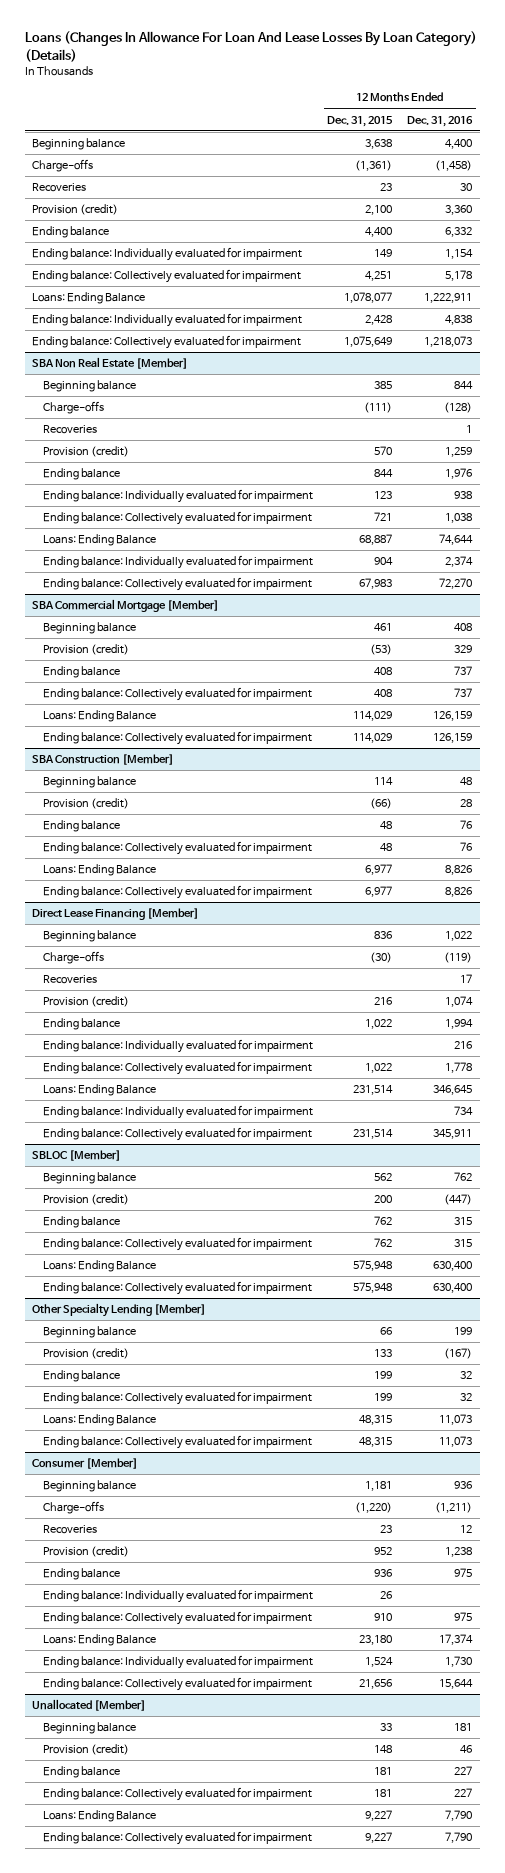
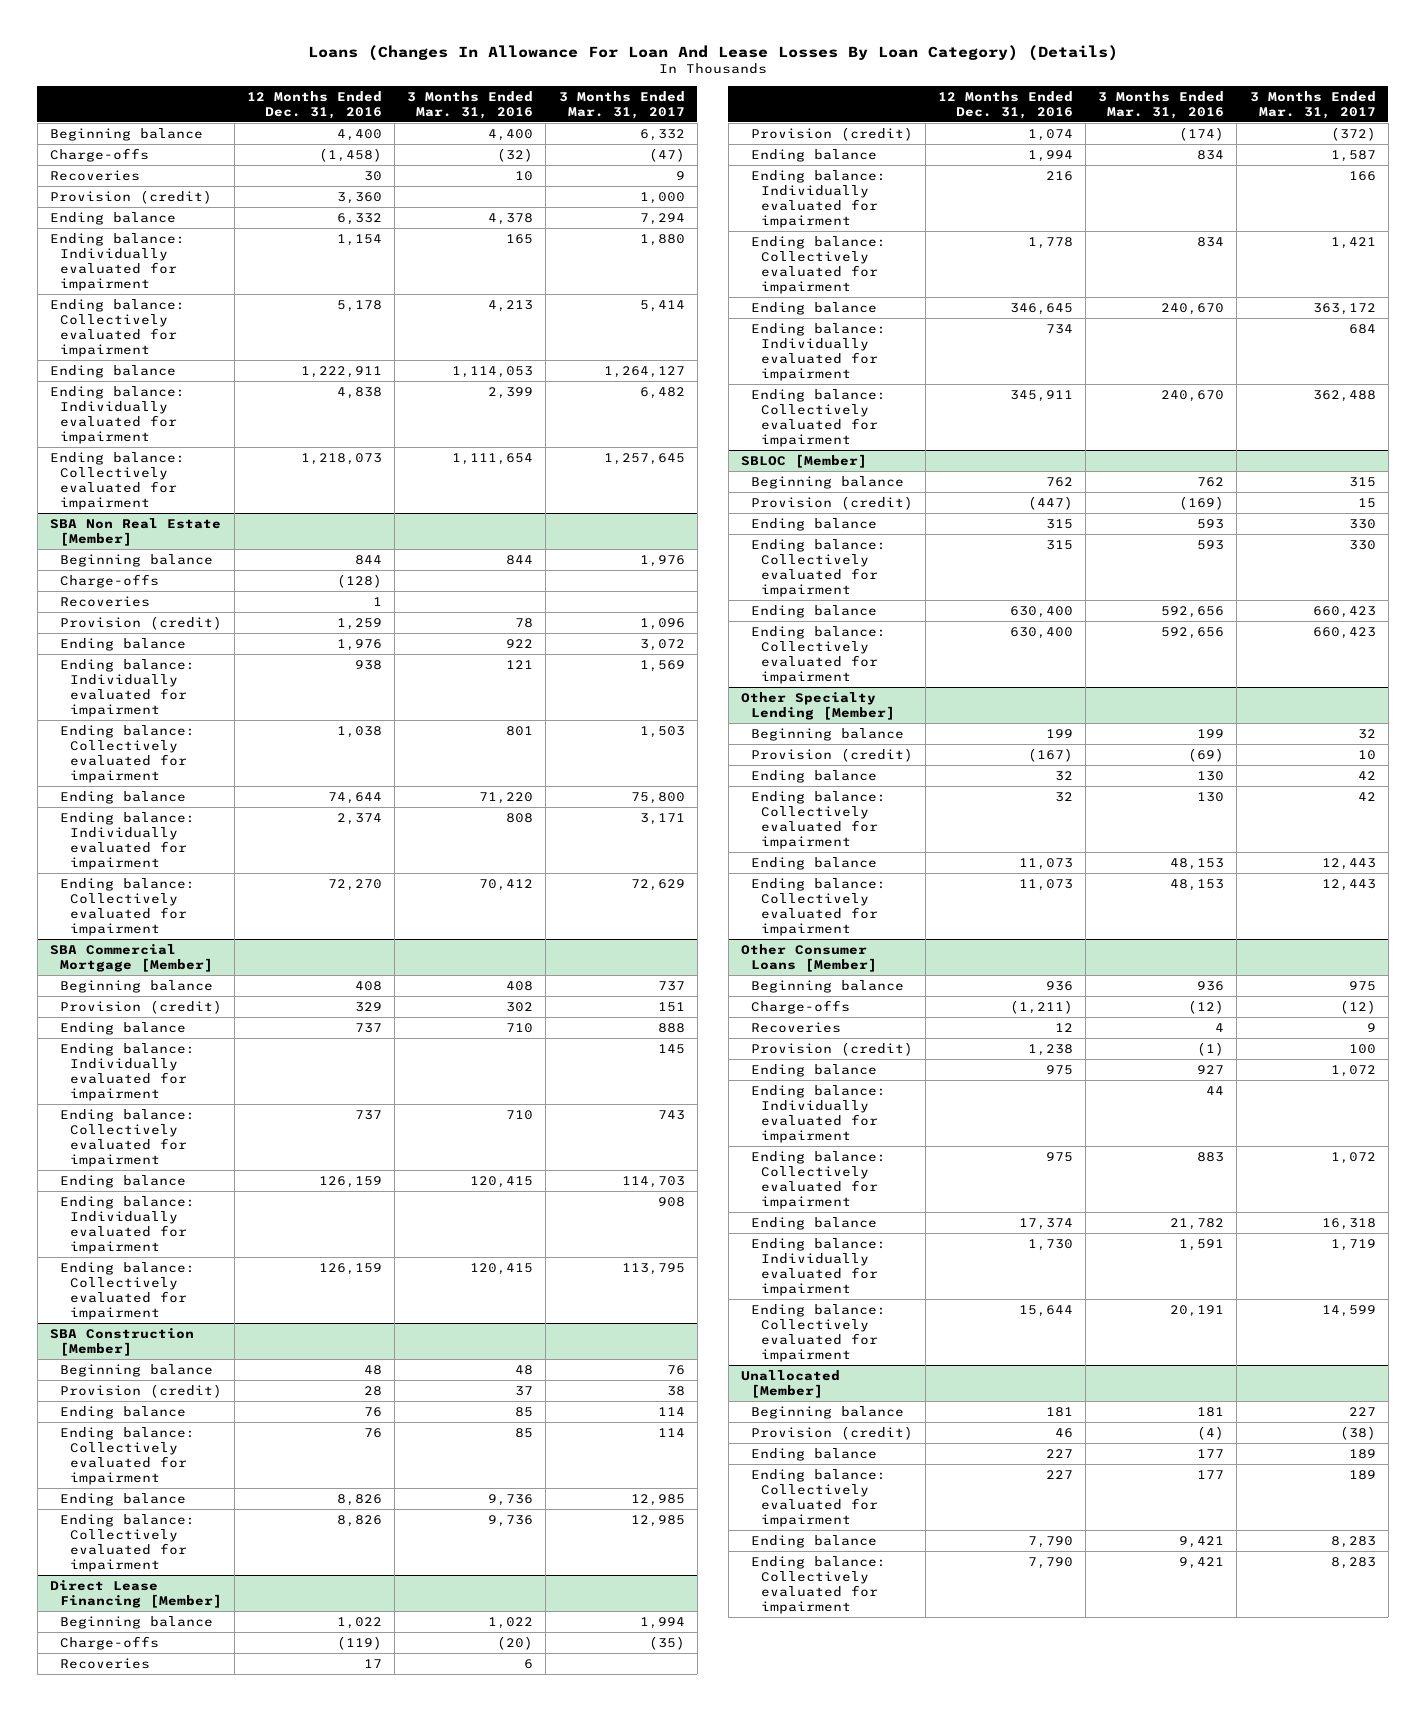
[327,115,394,127] Dec. 31, 2015 -> none
none -> [407,90,534,119] 3 Months Ended Mar. 31, 2016
none -> [558,90,685,119] 3 Months Ended Mar. 31, 2017
[32,292,146,305] Loans: Ending Balance -> [49,364,176,378] Ending balance
[42,534,156,547] Loans: Ending Balance -> [59,790,186,804] Ending balance
none -> [59,1042,195,1101] Ending balance: Individually evaluated for impairment
[42,710,156,723] Loans: Ending Balance -> [59,1174,186,1188] Ending balance
none -> [59,1195,195,1254] Ending balance: Individually evaluated for impairment
[42,864,156,877] Loans: Ending Balance -> [59,1492,186,1506] Ending balance
[42,1084,156,1097] Loans: Ending Balance -> [750,301,877,315] Ending balance
[42,1260,156,1273] Loans: Ending Balance -> [750,604,877,618] Ending balance
[42,1414,156,1427] Loans: Ending Balance -> [750,856,877,870] Ending balance
[32,1458,139,1470] Consumer [Member] -> [740,943,877,972] Other Consumer Loans [Member]
[42,1634,156,1647] Loans: Ending Balance -> [750,1216,877,1230] Ending balance
[42,1810,156,1823] Loans: Ending Balance -> [750,1534,877,1548] Ending balance

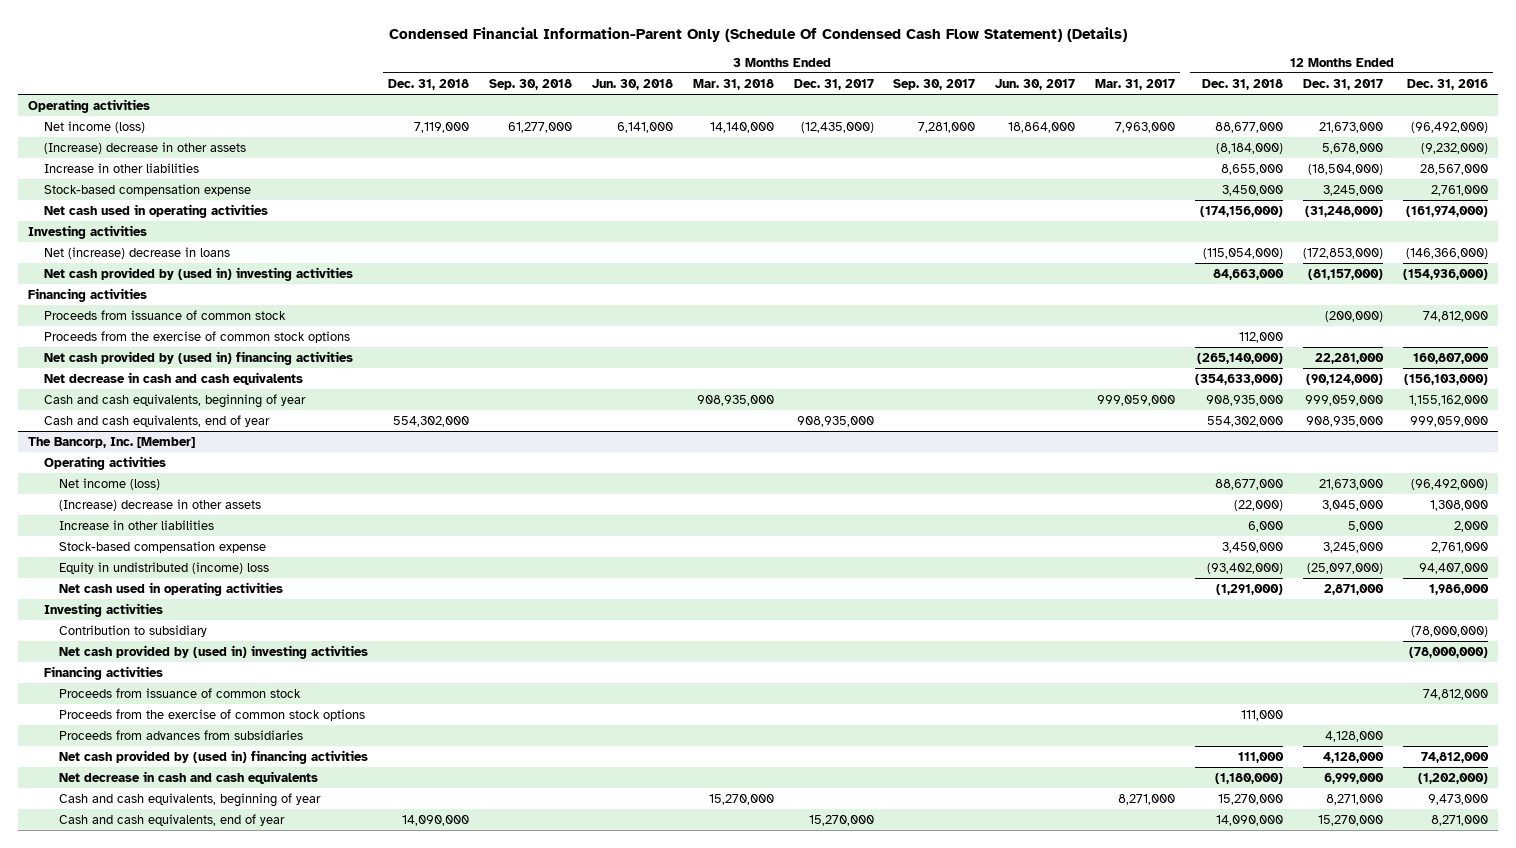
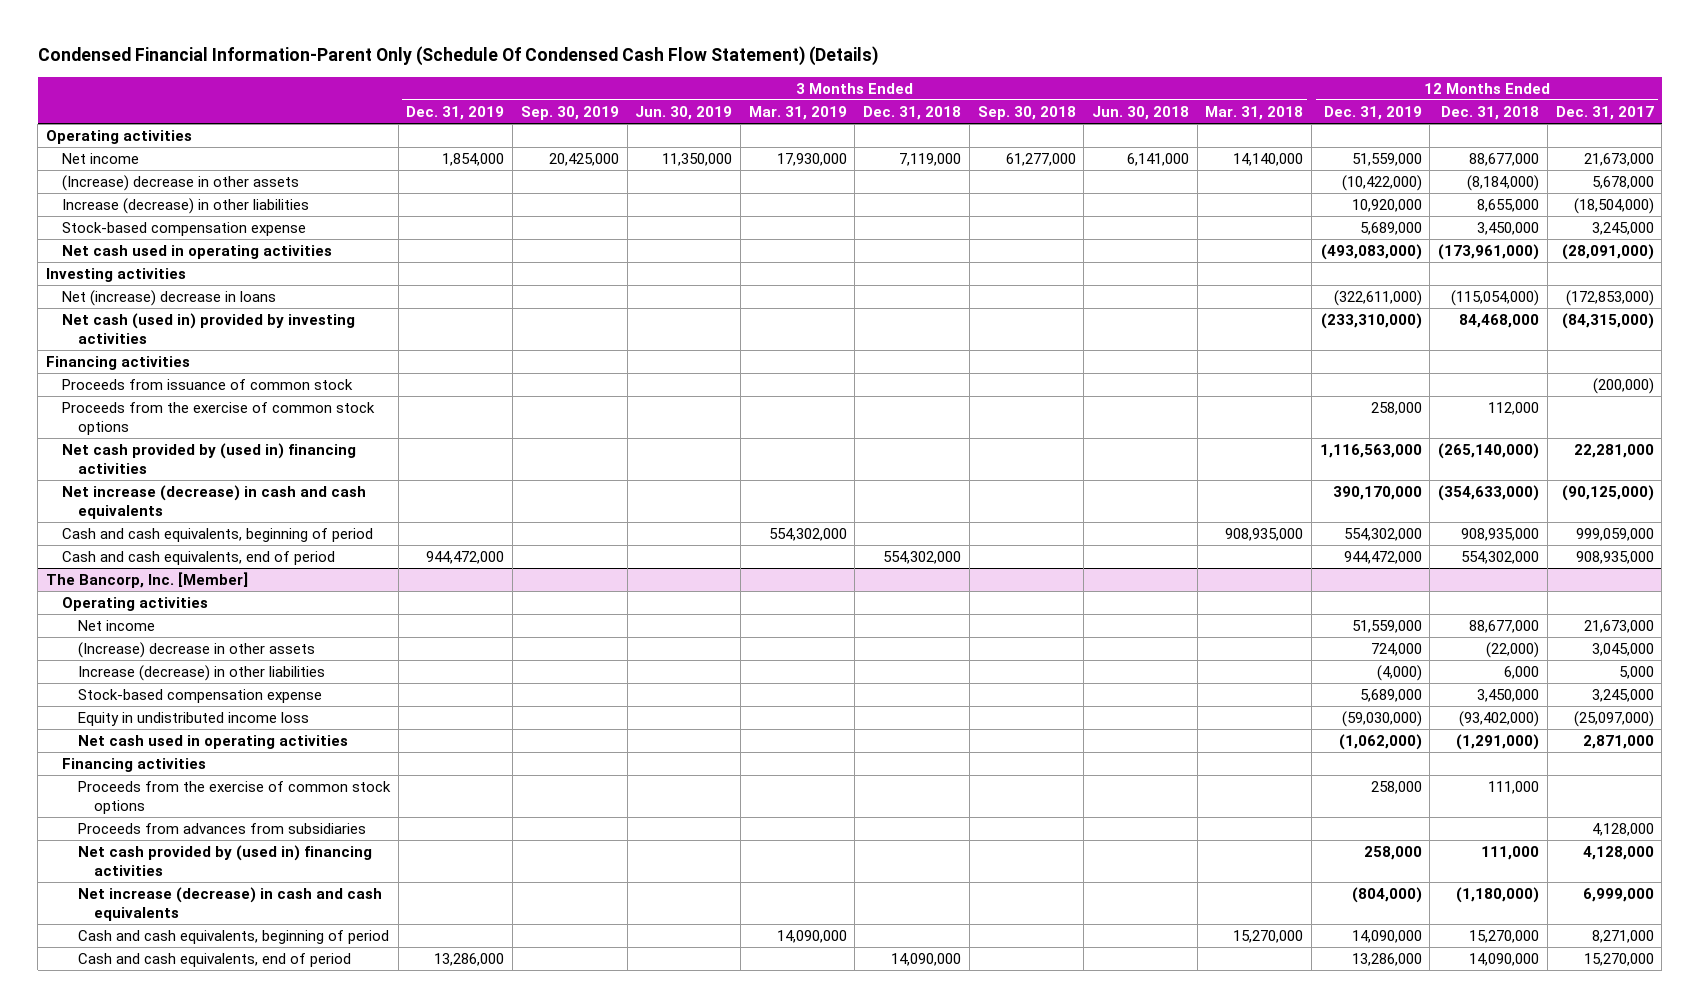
[793,78,874,90] Dec. 31, 2017 -> none
[893,78,976,90] Sep. 30, 2017 -> none
[995,78,1076,90] Jun. 30, 2017 -> none
[1095,78,1176,90] Mar. 31, 2017 -> none
[1406,78,1488,90] Dec. 31, 2016 -> none
none -> [406,105,505,120] Dec. 31, 2019
none -> [520,105,619,120] Sep. 30, 2019
none -> [635,105,733,120] Jun. 30, 2019
none -> [748,105,847,120] Mar. 31, 2019
none -> [1323,105,1422,120] Dec. 31, 2019
[43,121,145,134] Net income (loss) -> [62,153,140,165] Net income
[43,163,199,174] Increase in other liabilities -> [62,198,310,215] Increase (decrease) in other liabilities
[1200,206,1284,218] (174,156,000) -> [1438,244,1540,261] (173,961,000)
[1305,206,1384,218] (31,248,000) -> [1561,244,1654,261] (28,091,000)
[43,267,353,282] Net cash provided by (used in) investing activities -> [62,313,356,344] Net cash (used in) provided by investing activities
[1213,269,1285,281] 84,663,000 -> [1459,314,1540,329] 84,468,000
[1308,269,1384,281] (81,157,000) -> [1561,313,1654,330] (84,315,000)
[43,372,303,386] Net decrease in cash and cash equivalents -> [62,485,367,519] Net increase (decrease) in cash and cash equivalents
[1306,374,1384,386] (90,124,000) -> [1561,485,1654,502] (90,125,000)
[43,394,306,409] Cash and cash equivalents, beginning of year -> [62,528,374,543] Cash and cash equivalents, beginning of period
[43,415,270,428] Cash and cash equivalents, end of year -> [62,551,336,566] Cash and cash equivalents, end of period
[58,478,160,491] Net income (loss) -> [78,620,156,632] Net income
[58,520,214,531] Increase in other liabilities -> [78,665,326,682] Increase (decrease) in other liabilities
[58,562,269,575] Equity in undistributed (income) loss -> [78,712,310,727] Equity in undistributed income loss
[43,603,163,618] Investing activities -> none
[58,625,207,638] Contribution to subsidiary -> none
[58,645,368,660] Net cash provided by (used in) investing activities -> none
[58,688,301,699] Proceeds from issuance of common stock -> none
[58,771,318,785] Net decrease in cash and cash equivalents -> [78,887,383,921] Net increase (decrease) in cash and cash equivalents
[58,793,321,808] Cash and cash equivalents, beginning of year -> [78,930,390,945] Cash and cash equivalents, beginning of period
[58,814,285,827] Cash and cash equivalents, end of year -> [78,953,352,968] Cash and cash equivalents, end of period

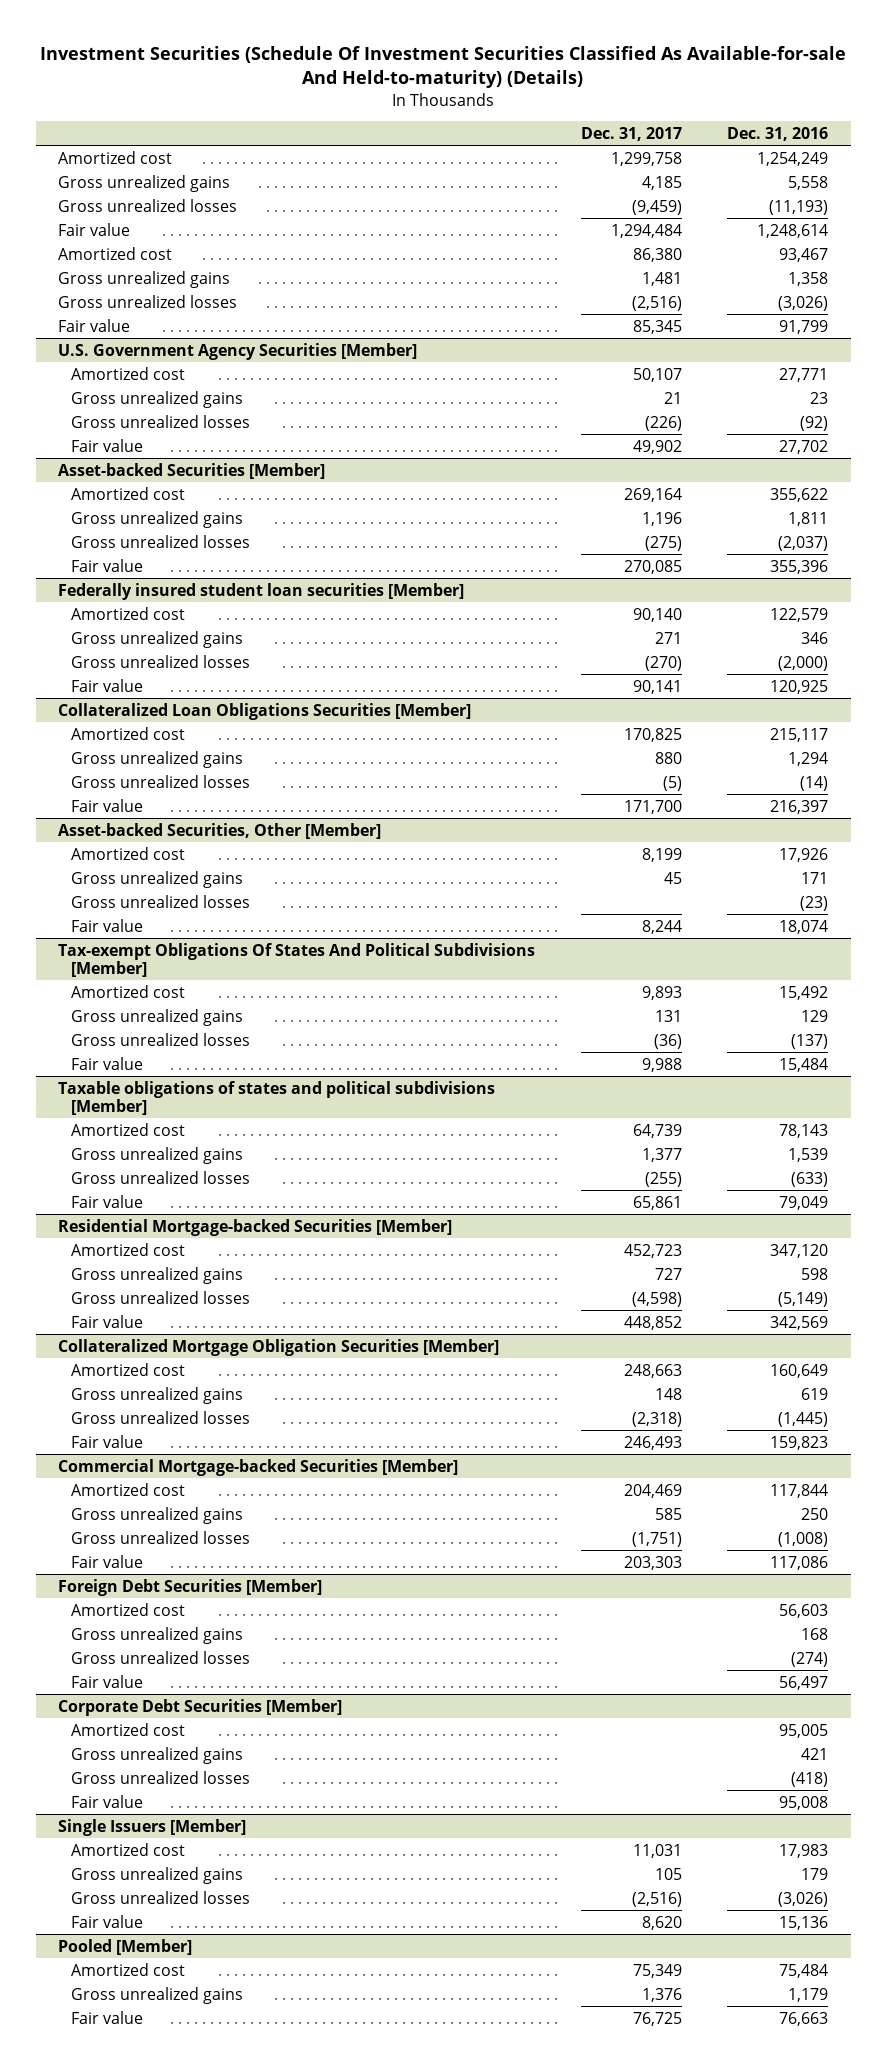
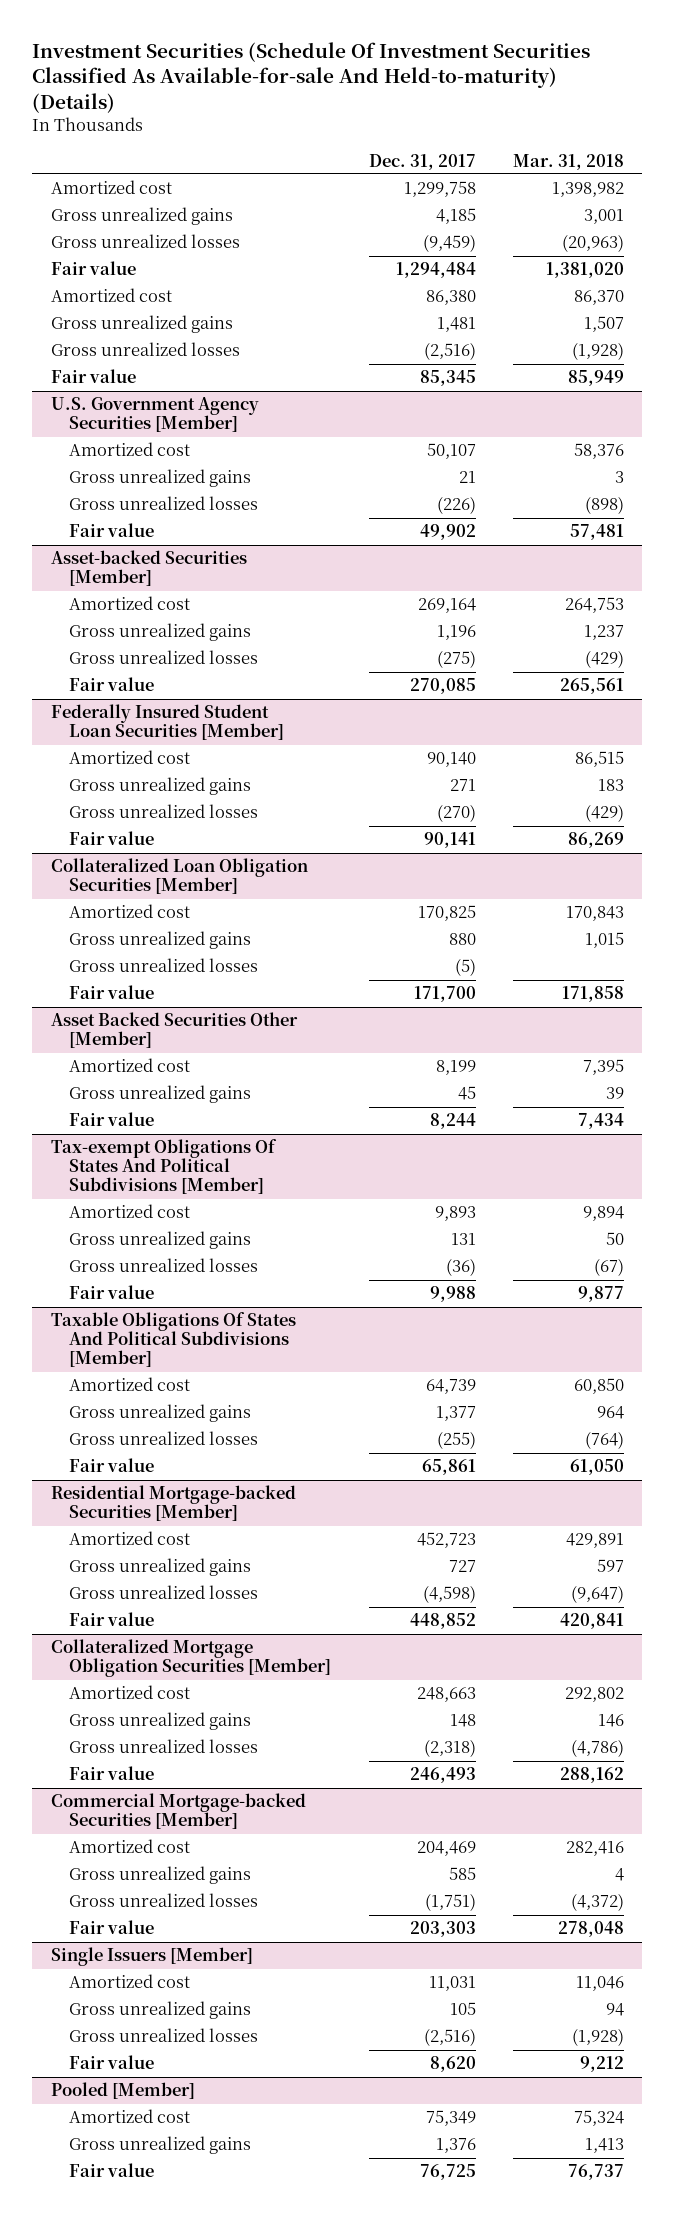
[727,126,829,141] Dec. 31, 2016 -> none
none -> [512,153,624,170] Mar. 31, 2018
[58,582,465,600] Federally insured student loan securities [Member] -> [50,704,285,741] Federally Insured Student Loan Securities [Member]
[58,702,472,720] Collateralized Loan Obligations Securities [Member] -> [50,858,308,895] Collateralized Loan Obligation Securities [Member]
[58,822,382,839] Asset-backed Securities, Other [Member] -> [50,1012,298,1049] Asset Backed Securities Other [Member]
[70,894,250,908] Gross unrealized losses -> none
[58,1080,496,1115] Taxable obligations of states and political subdivisions [Member] -> [50,1312,296,1368] Taxable Obligations Of States And Political Subdivisions [Member]
[58,1578,323,1596] Foreign Debt Securities [Member] -> none
[70,1602,185,1616] Amortized cost -> none
[70,1626,243,1644] Gross unrealized gains -> none
[70,1650,250,1664] Gross unrealized losses -> none
[70,1674,143,1688] Fair value -> none
[58,1698,343,1716] Corporate Debt Securities [Member] -> none
[70,1722,185,1736] Amortized cost -> none
[70,1746,243,1764] Gross unrealized gains -> none
[70,1770,250,1784] Gross unrealized losses -> none
[70,1794,143,1808] Fair value -> none

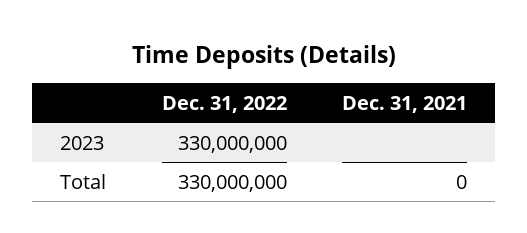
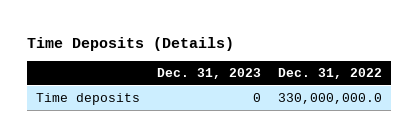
[342,95,468,113] Dec. 31, 2021 -> none
none -> [157,67,262,79] Dec. 31, 2023
[60,135,105,150] 2023 -> none
[60,173,107,189] Total -> none
none -> [35,93,140,106] Time deposits

